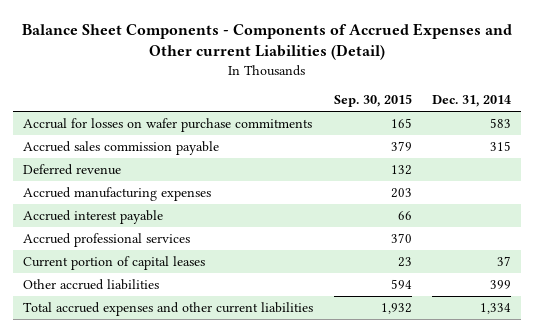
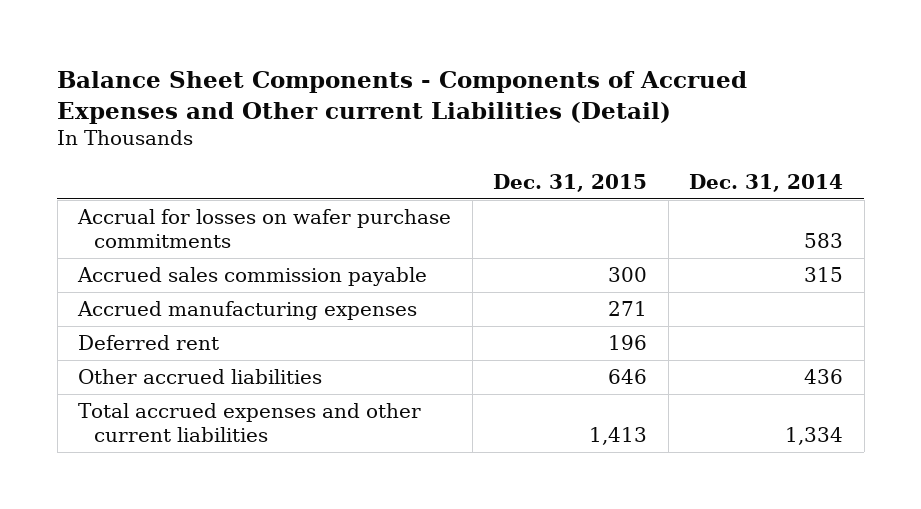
[333,94,412,108] Sep. 30, 2015 -> none
none -> [493,174,648,193] Dec. 31, 2015
[23,163,122,175] Deferred revenue -> none
[23,209,164,224] Accrued interest payable -> none
[23,232,191,247] Accrued professional services -> none
[23,255,206,270] Current portion of capital leases -> none
none -> [78,335,220,351] Deferred rent
[490,279,512,289] 399 -> [804,369,844,385] 436

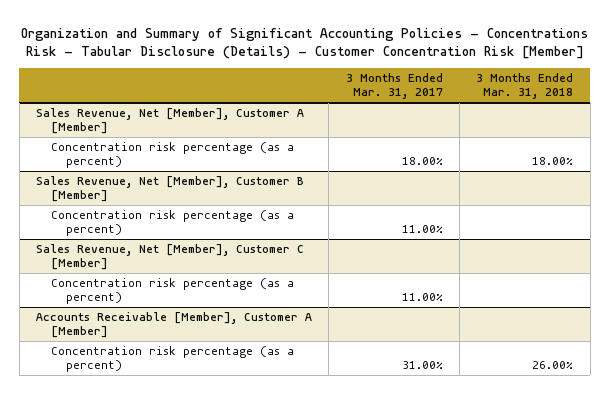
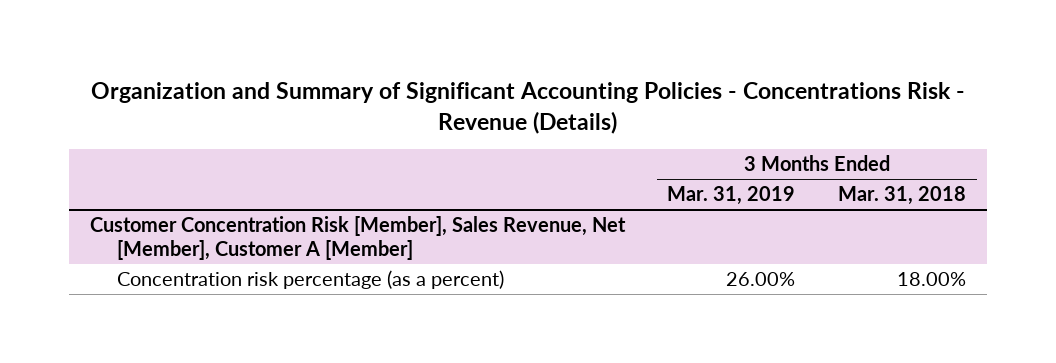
[20,27,588,59] Organization and Summary of Significant Accounting Policies - Concentrations Risk - Tabular Disclosure (Details) - Customer Concentration Risk [Member] -> [90,82,965,134] Organization and Summary of Significant Accounting Policies - Concentrations Risk - Revenue (Details)
[345,72,443,100] 3 Months Ended Mar. 31, 2017 -> none
none -> [667,186,796,206] Mar. 31, 2019
[36,108,305,135] Sales Revenue, Net [Member], Customer A [Member] -> [89,216,626,260] Customer Concentration Risk [Member], Sales Revenue, Net [Member], Customer A [Member]
[36,176,305,203] Sales Revenue, Net [Member], Customer B [Member] -> none
[50,210,294,237] Concentration risk percentage (as a percent) -> none
[36,244,305,271] Sales Revenue, Net [Member], Customer C [Member] -> none
[50,278,294,305] Concentration risk percentage (as a percent) -> none
[36,312,313,339] Accounts Receivable [Member], Customer A [Member] -> none
[50,346,294,373] Concentration risk percentage (as a percent) -> none

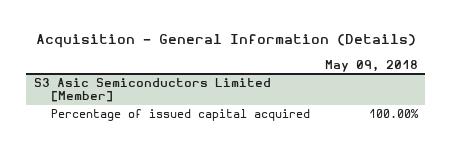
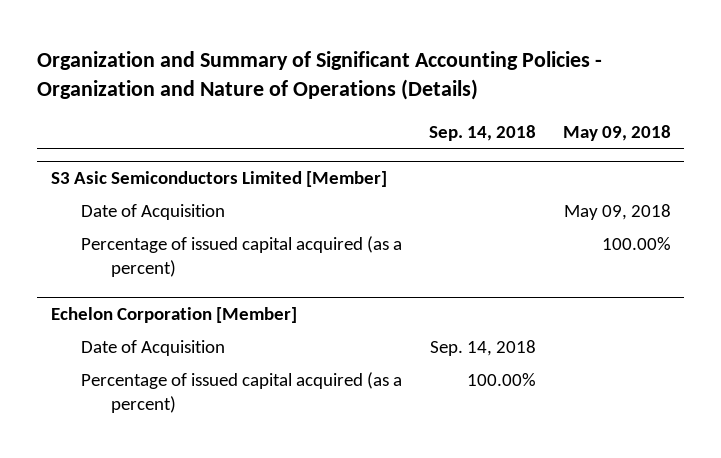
[35,34,416,49] Acquisition - General Information (Details) -> [37,50,603,101] Organization and Summary of Significant Accounting Policies - Organization and Nature of Operations (Details)
none -> [428,125,536,142] Sep. 14, 2018
none -> [80,203,225,220] Date of Acquisition
[50,109,310,122] Percentage of issued capital acquired -> [80,235,402,278] Percentage of issued capital acquired (as a percent)
none -> [50,307,297,324] Echelon Corporation [Member]
none -> [80,339,225,356] Date of Acquisition
none -> [80,371,402,414] Percentage of issued capital acquired (as a percent)

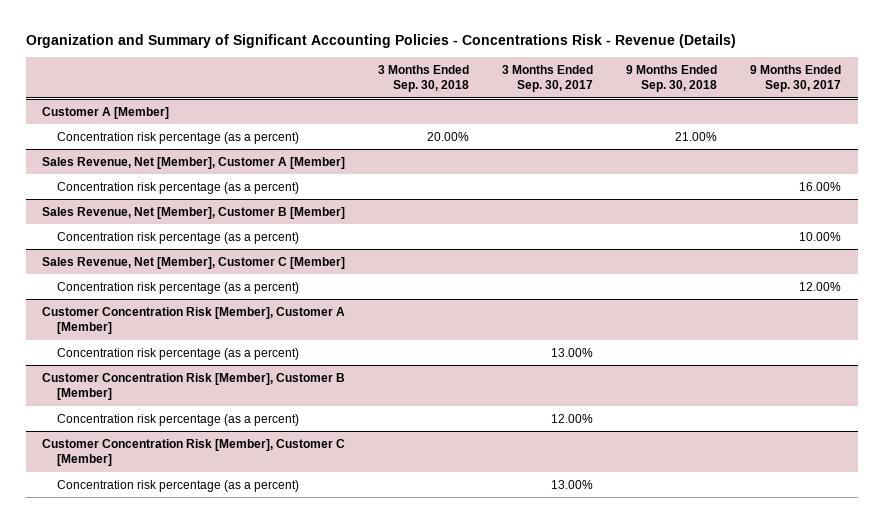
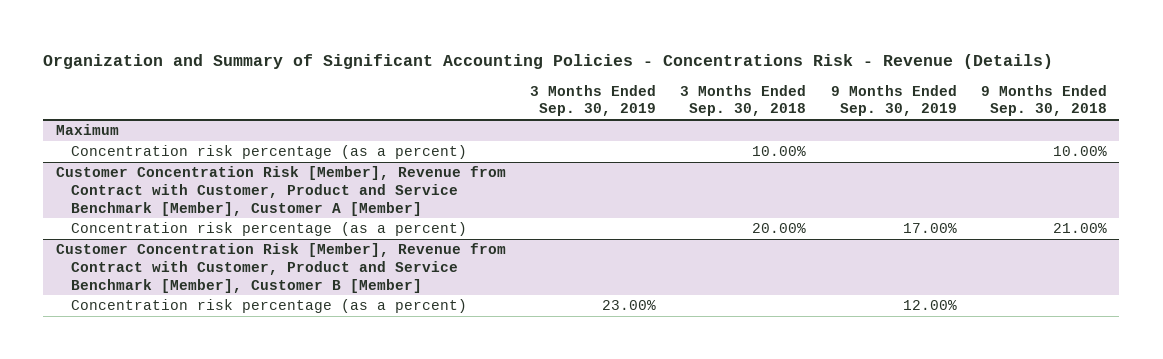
[502,64,594,93] 3 Months Ended Sep. 30, 2017 -> none
[750,64,842,93] 9 Months Ended Sep. 30, 2017 -> none
none -> [529,84,656,117] 3 Months Ended Sep. 30, 2019
none -> [830,84,957,117] 9 Months Ended Sep. 30, 2019
none -> [55,124,119,136] Maximum
none -> [71,145,468,160] Concentration risk percentage (as a percent)
[42,106,170,119] Customer A [Member] -> [55,166,506,216] Customer Concentration Risk [Member], Revenue from Contract with Customer, Product and Service Benchmark [Member], Customer A [Member]
[42,156,346,169] Sales Revenue, Net [Member], Customer A [Member] -> none
[57,181,300,194] Concentration risk percentage (as a percent) -> none
[42,206,346,219] Sales Revenue, Net [Member], Customer B [Member] -> none
[57,231,300,244] Concentration risk percentage (as a percent) -> none
[42,256,346,269] Sales Revenue, Net [Member], Customer C [Member] -> none
[57,281,300,294] Concentration risk percentage (as a percent) -> none
[42,306,346,335] Customer Concentration Risk [Member], Customer A [Member] -> none
[57,347,300,360] Concentration risk percentage (as a percent) -> none
[42,372,346,401] Customer Concentration Risk [Member], Customer B [Member] -> [55,243,506,293] Customer Concentration Risk [Member], Revenue from Contract with Customer, Product and Service Benchmark [Member], Customer B [Member]
[42,438,346,467] Customer Concentration Risk [Member], Customer C [Member] -> none
[57,479,300,492] Concentration risk percentage (as a percent) -> none

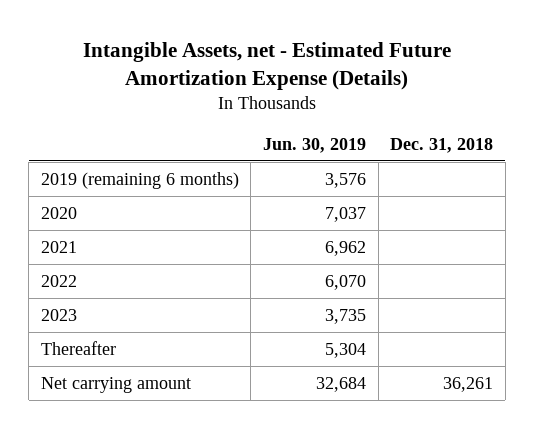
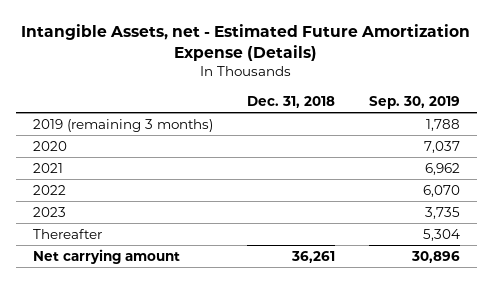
[263,137,367,153] Jun. 30, 2019 -> none
none -> [369,95,461,109] Sep. 30, 2019
[40,171,239,189] 2019 (remaining 6 months) -> [32,118,213,132] 2019 (remaining 3 months)

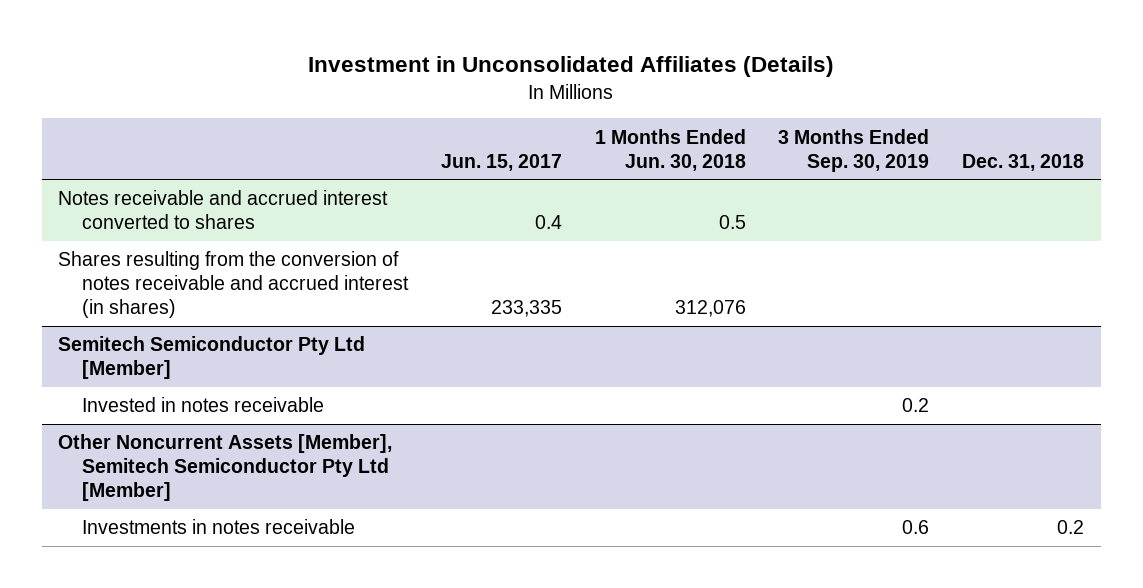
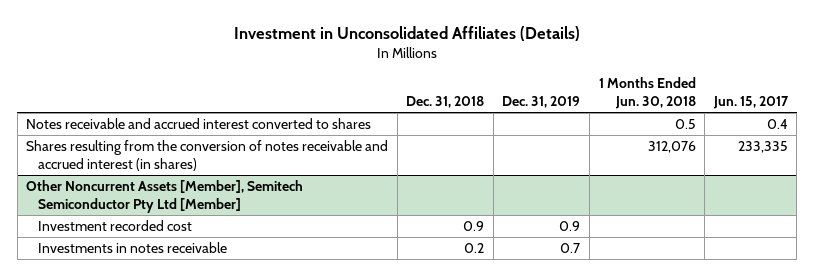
[778,128,930,172] 3 Months Ended Sep. 30, 2019 -> none
none -> [502,95,581,108] Dec. 31, 2019
[58,336,366,380] Semitech Semiconductor Pty Ltd [Member] -> none
[81,397,324,413] Invested in notes receivable -> none
none -> [37,219,192,231] Investment recorded cost

